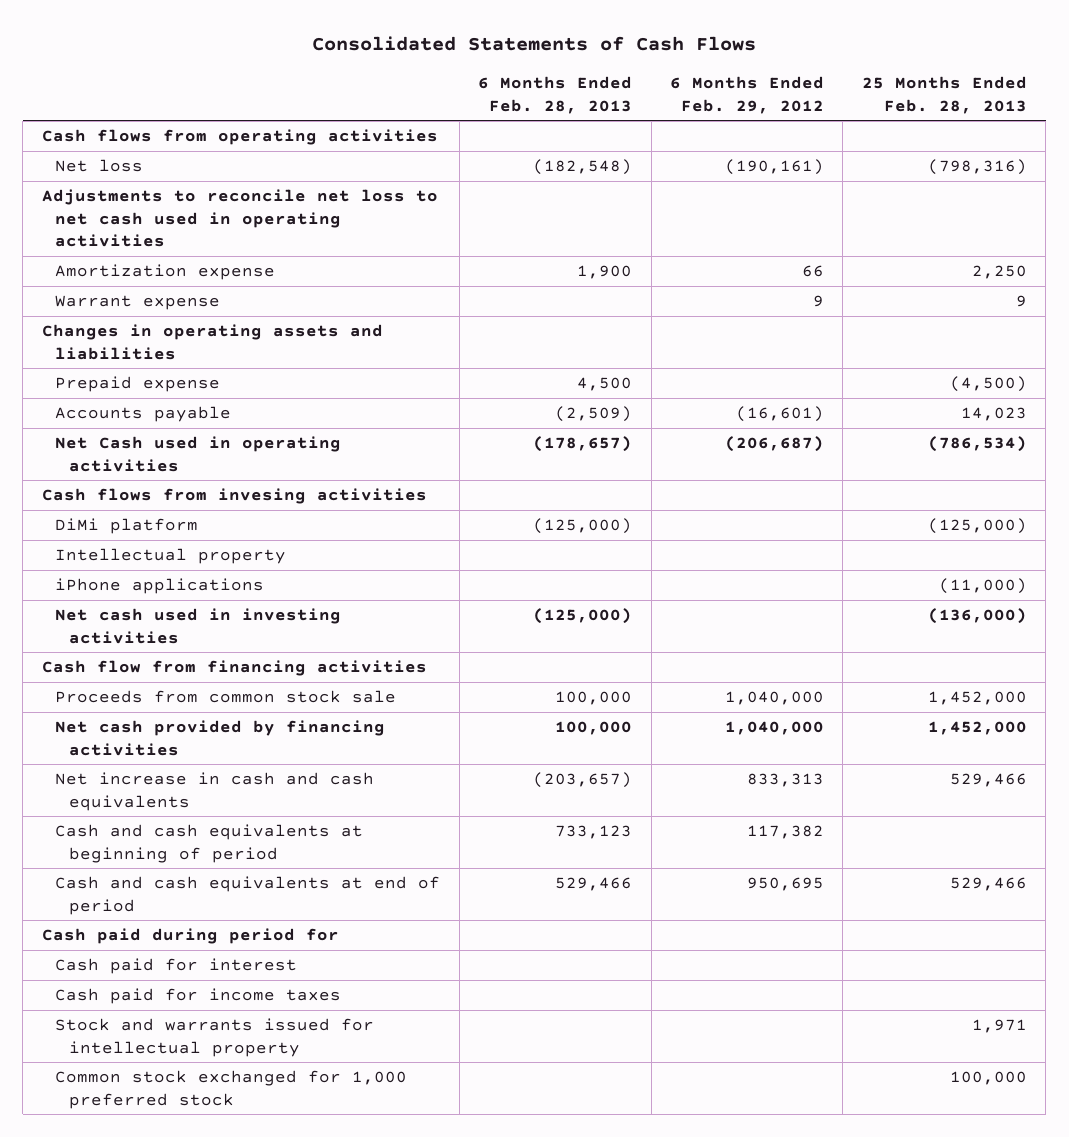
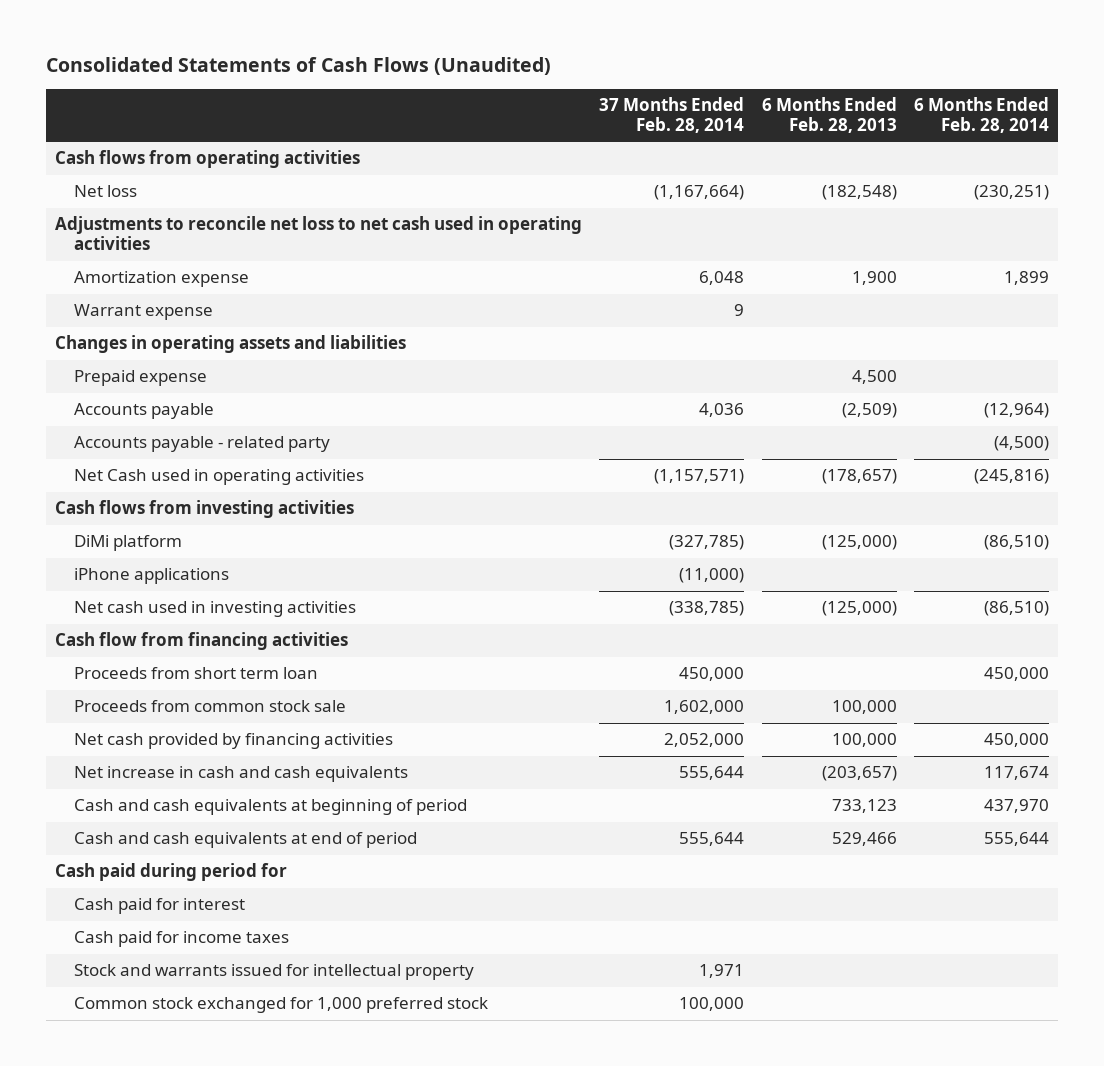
[312,36,757,52] Consolidated Statements of Cash Flows -> [45,56,551,75] Consolidated Statements of Cash Flows (Unaudited)
[669,76,824,114] 6 Months Ended Feb. 29, 2012 -> none
[861,76,1027,114] 25 Months Ended Feb. 28, 2013 -> none
none -> [599,97,745,133] 37 Months Ended Feb. 28, 2014
none -> [914,97,1050,133] 6 Months Ended Feb. 28, 2014
none -> [74,436,331,453] Accounts payable - related party
[41,488,427,505] Cash flows from invesing activities -> [54,500,354,519] Cash flows from investing activities
[55,548,287,565] Intellectual property -> none
none -> [74,667,319,680] Proceeds from short term loan

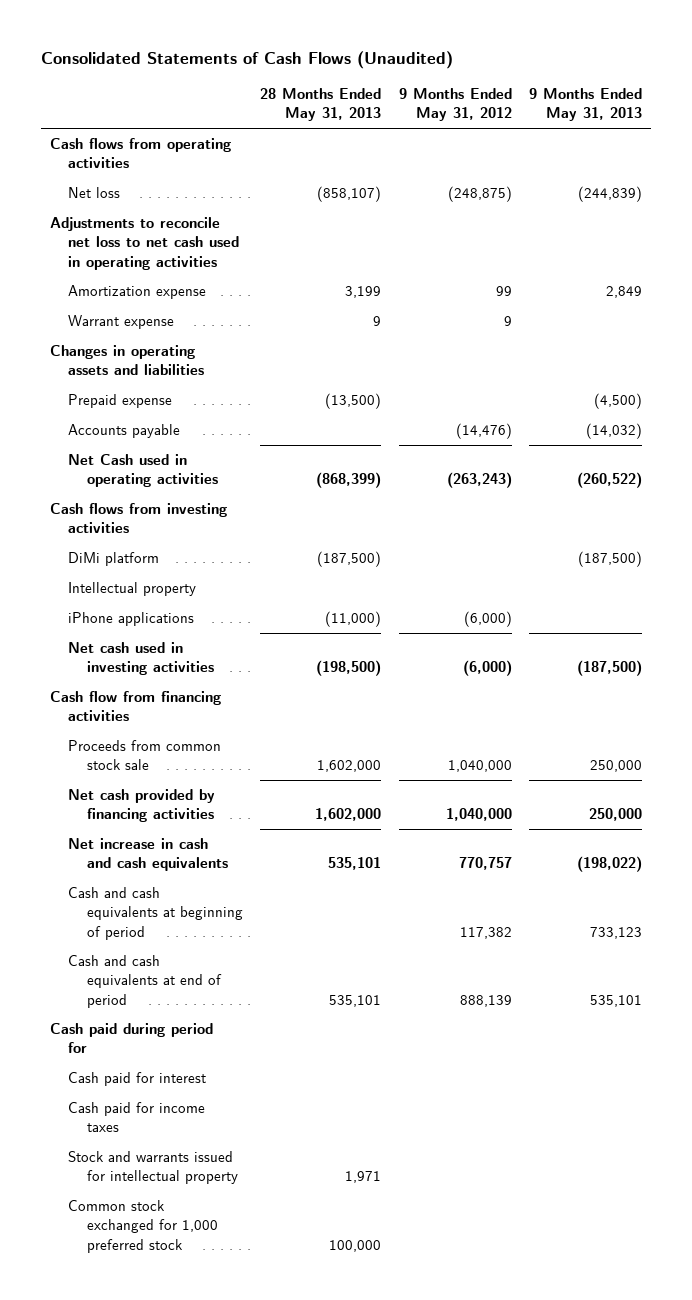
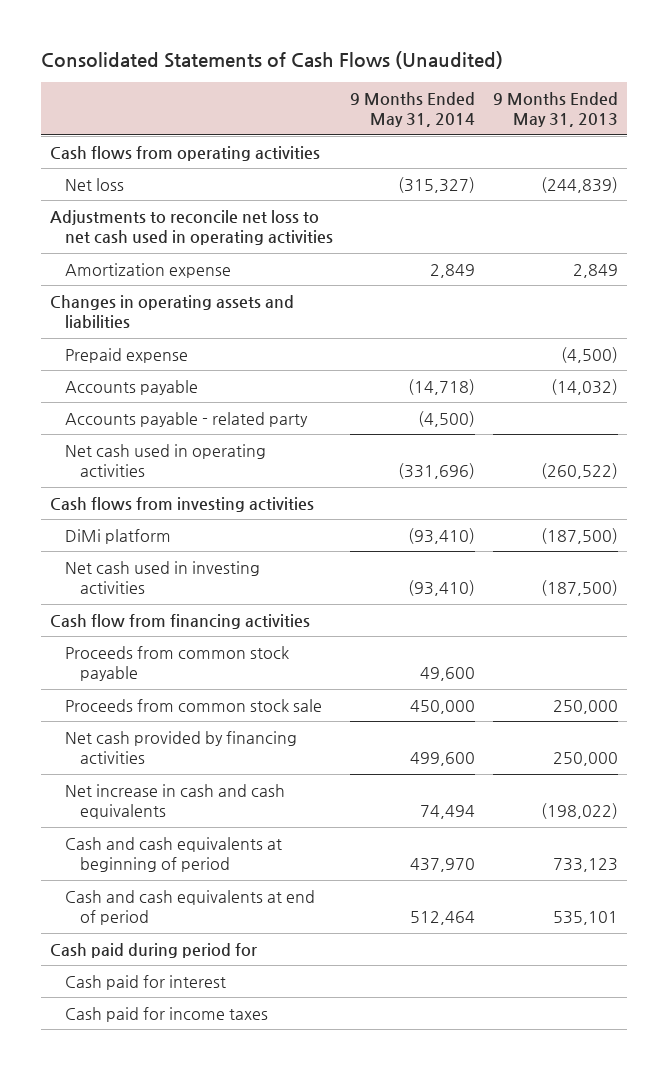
[260,88,382,122] 28 Months Ended May 31, 2013 -> none
[398,88,512,122] 9 Months Ended May 31, 2012 -> none
none -> [350,91,476,128] 9 Months Ended May 31, 2014
[68,315,175,330] Warrant expense -> none
none -> [64,411,308,427] Accounts payable - related party
[68,454,218,488] Net Cash used in operating activities -> [64,443,266,478] Net cash used in operating activities
[68,582,197,597] Intellectual property -> none
[68,612,195,627] iPhone applications -> none
none -> [64,645,289,682] Proceeds from common stock payable
[68,1151,238,1185] Stock and warrants issued for intellectual property -> none
[68,1200,218,1253] Common stock exchanged for 1,000 preferred stock -> none

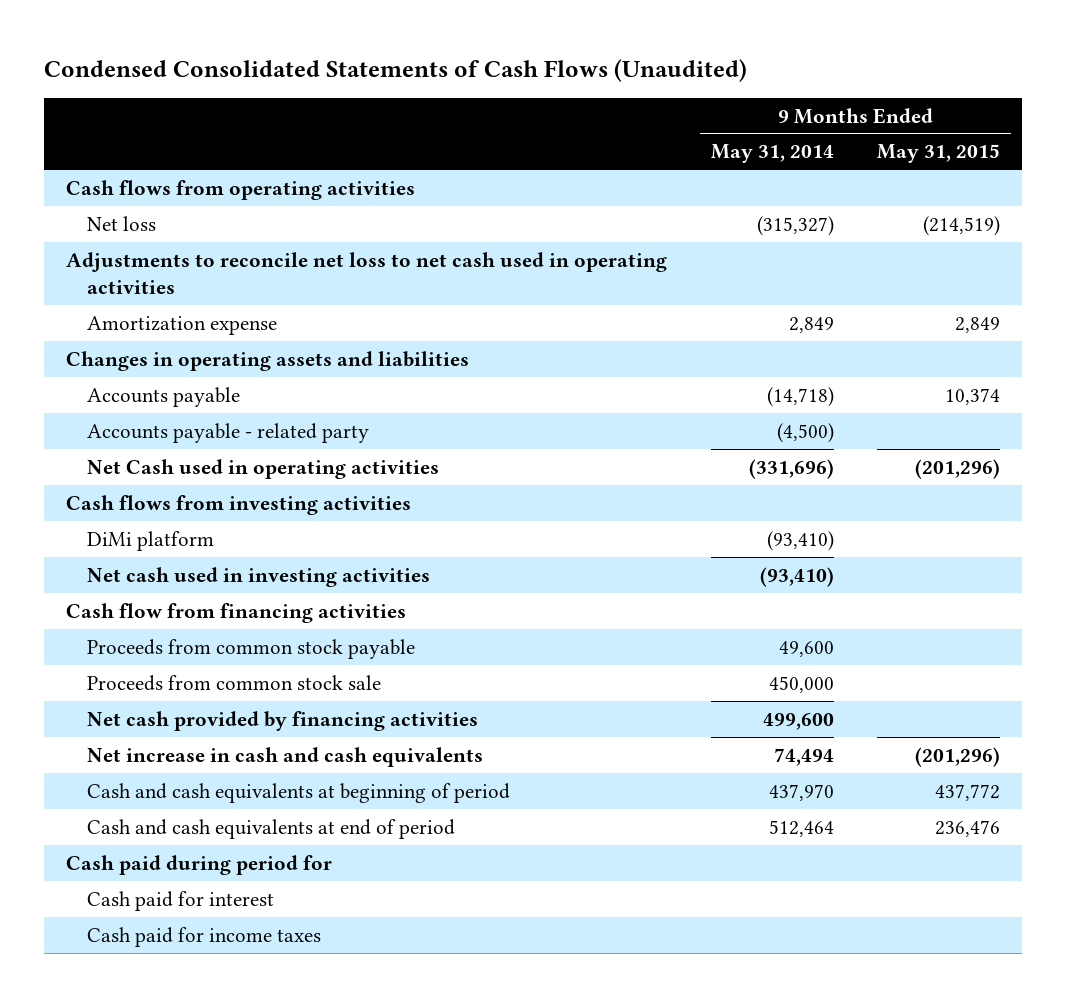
[40,50,503,69] Consolidated Statements of Cash Flows (Unaudited) -> [44,59,748,83] Condensed Consolidated Statements of Cash Flows (Unaudited)
[492,91,618,128] 9 Months Ended May 31, 2013 -> none
none -> [877,144,1001,164] May 31, 2015
[64,347,188,363] Prepaid expense -> none
[64,443,266,478] Net cash used in operating activities -> [87,458,440,479] Net Cash used in operating activities

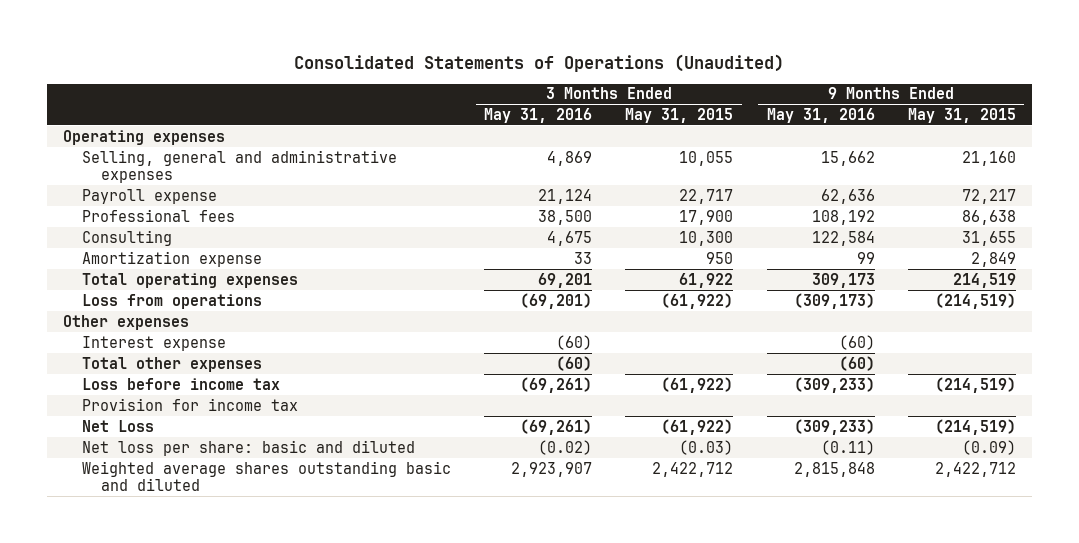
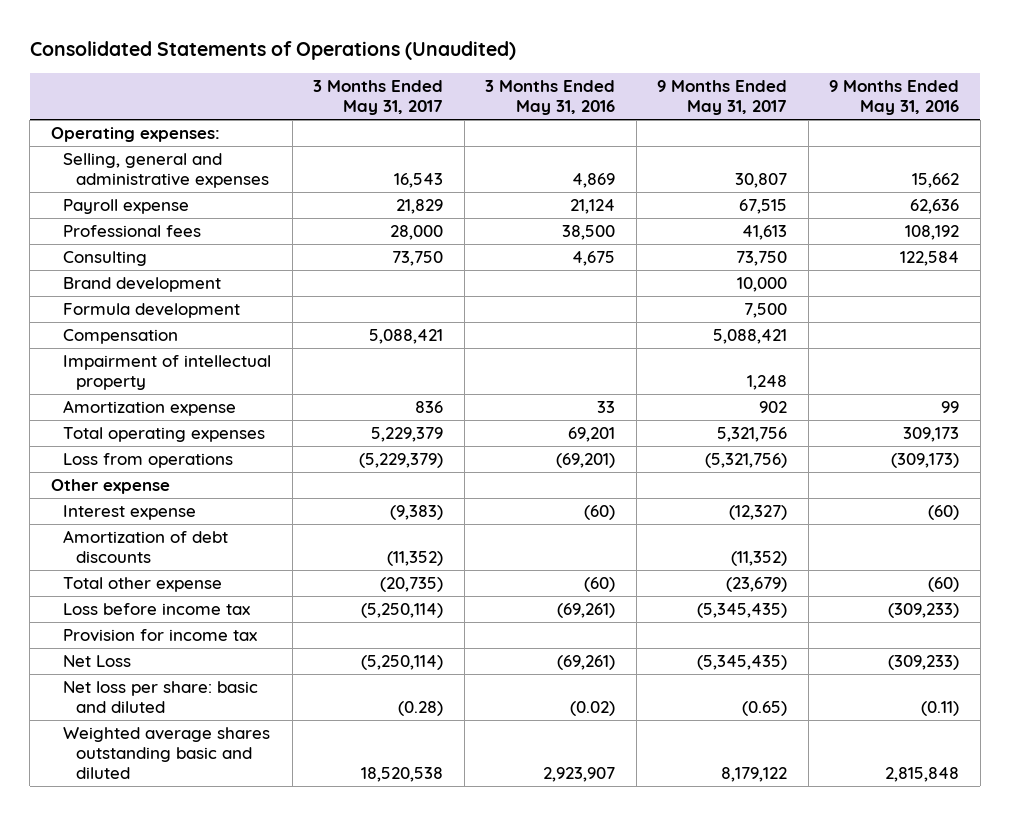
[625,107,734,123] May 31, 2015 -> none
[907,107,1016,123] May 31, 2015 -> none
none -> [313,80,444,115] 3 Months Ended May 31, 2017
none -> [657,80,788,115] 9 Months Ended May 31, 2017
[63,129,226,145] Operating expenses -> [50,127,220,143] Operating expenses:
none -> [63,277,222,293] Brand development
none -> [63,303,241,319] Formula development
none -> [63,329,179,345] Compensation
none -> [63,355,272,391] Impairment of intellectual property
[63,314,190,330] Other expenses -> [50,479,170,495] Other expense
none -> [63,530,229,564] Amortization of debt discounts
[82,356,263,372] Total other expenses -> [63,577,223,593] Total other expense

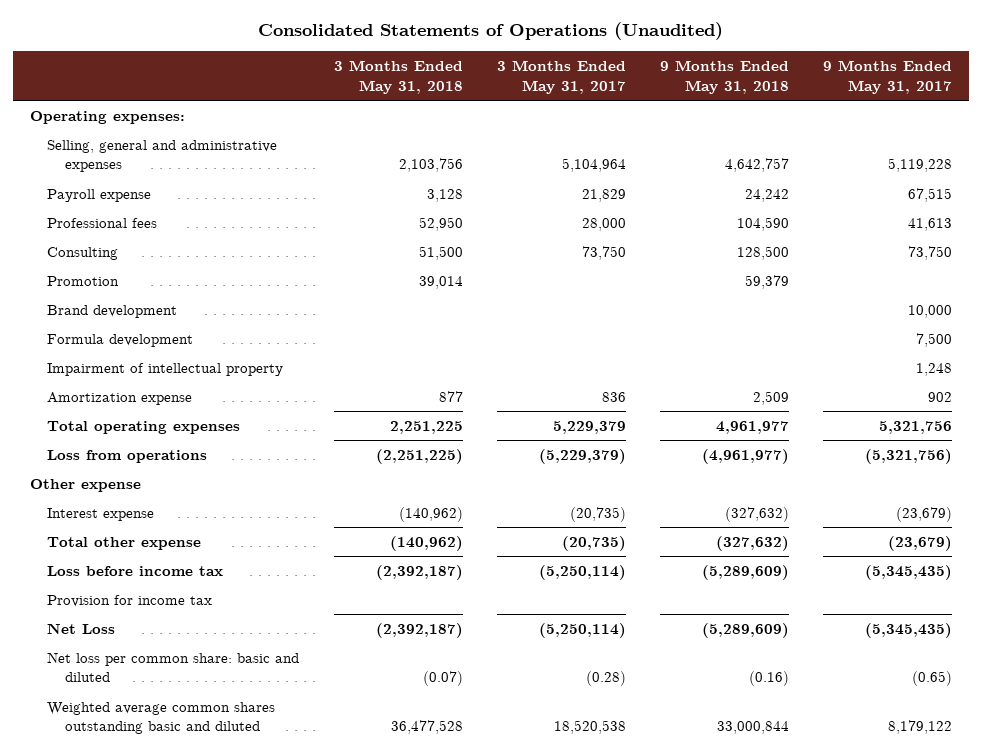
[485,80,616,115] 3 Months Ended May 31, 2016 -> none
[829,80,960,115] 9 Months Ended May 31, 2016 -> none
none -> [333,60,463,94] 3 Months Ended May 31, 2018
none -> [659,60,789,94] 9 Months Ended May 31, 2018
[394,173,444,189] 16,543 -> [561,158,626,173] 5,104,964
[735,173,788,189] 30,807 -> [888,158,953,173] 5,119,228
none -> [47,275,120,286] Promotion
[63,329,179,345] Compensation -> none
[63,530,229,564] Amortization of debt discounts -> none
[390,505,444,521] (9,383) -> [569,506,626,522] (20,735)
[729,505,788,521] (12,327) -> [896,506,953,522] (23,679)
[63,681,259,714] Net loss per share: basic and diluted -> [47,651,300,683] Net loss per common share: basic and diluted
[63,727,271,779] Weighted average shares outstanding basic and diluted -> [47,701,276,735] Weighted average common shares outstanding basic and diluted

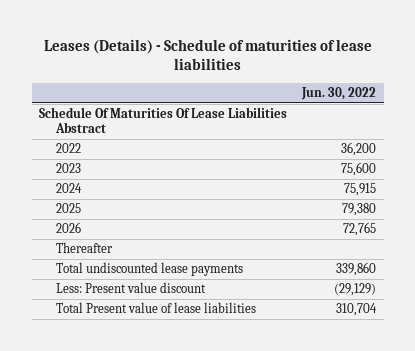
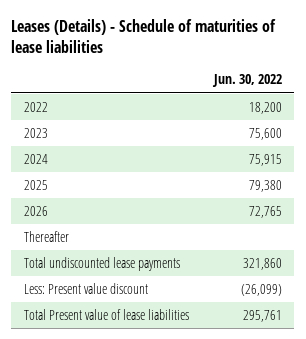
[39,107,288,134] Schedule Of Maturities Of Lease Liabilities Abstract -> none
[341,142,377,157] 36,200 -> [248,101,282,114] 18,200
[336,262,377,277] 339,860 -> [242,257,282,270] 321,860
[334,283,377,297] (29,129) -> [240,283,282,296] (26,099)
[336,303,378,317] 310,704 -> [242,309,282,322] 295,761

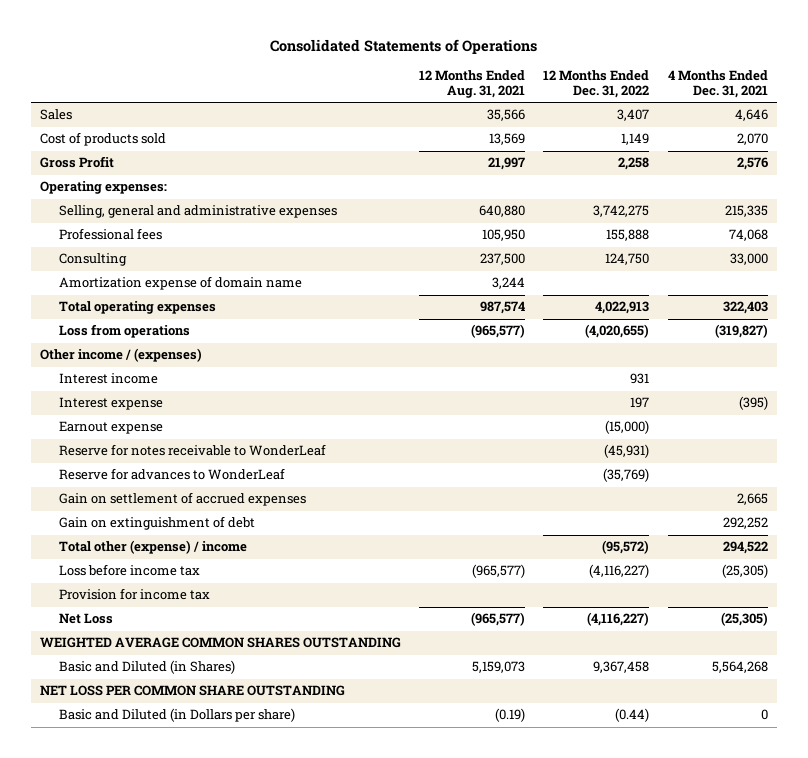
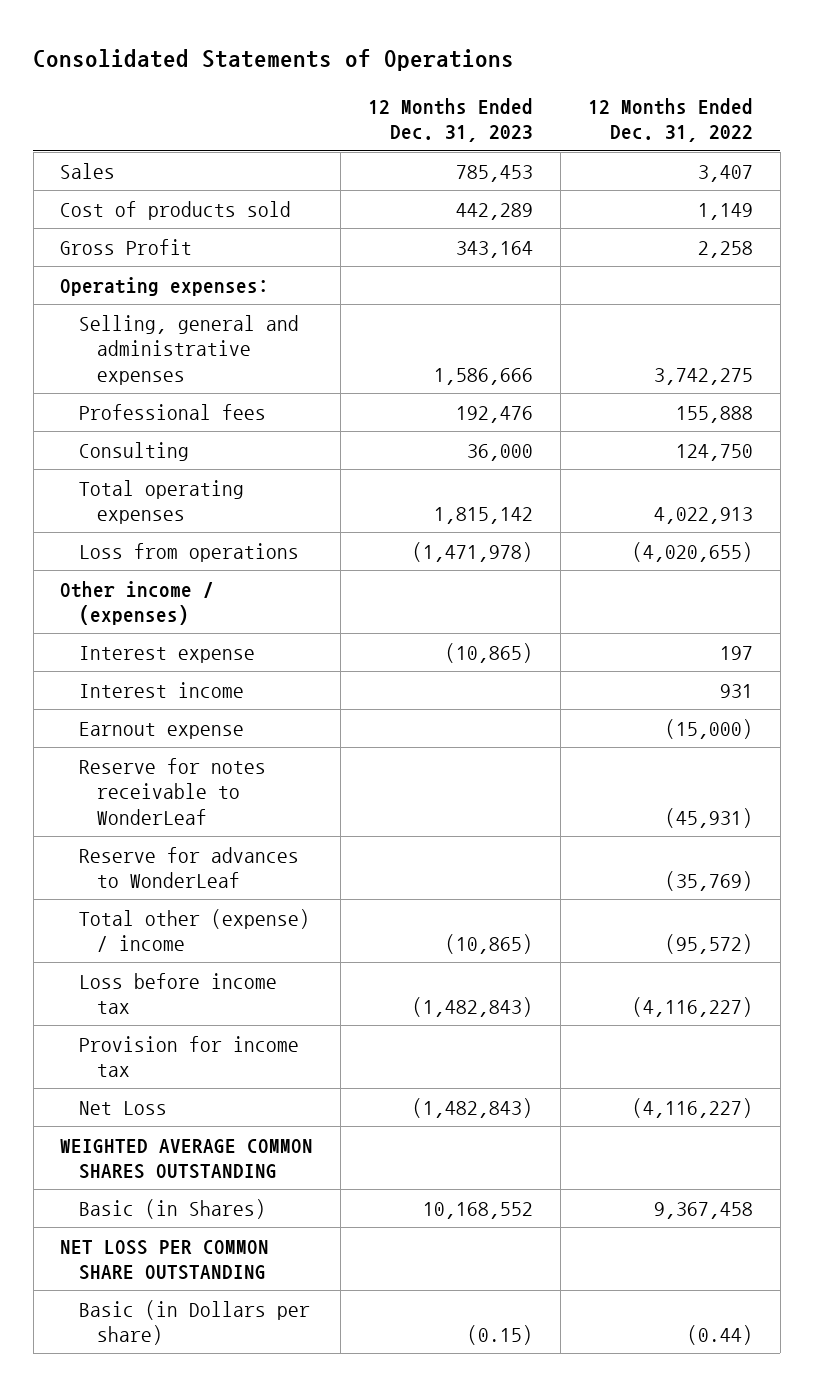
[419,70,526,99] 12 Months Ended Aug. 31, 2021 -> none
[667,70,768,99] 4 Months Ended Dec. 31, 2021 -> none
none -> [368,97,534,143] 12 Months Ended Dec. 31, 2023
[59,276,303,291] Amortization expense of domain name -> none
[59,373,159,385] Interest income -> [78,681,244,698] Interest income
[59,492,307,507] Gain on settlement of accrued expenses -> none
[59,516,256,531] Gain on extinguishment of debt -> none
[59,660,236,675] Basic and Diluted (in Shares) -> [78,1198,266,1219] Basic (in Shares)
[59,708,296,723] Basic and Diluted (in Dollars per share) -> [78,1299,310,1346] Basic (in Dollars per share)

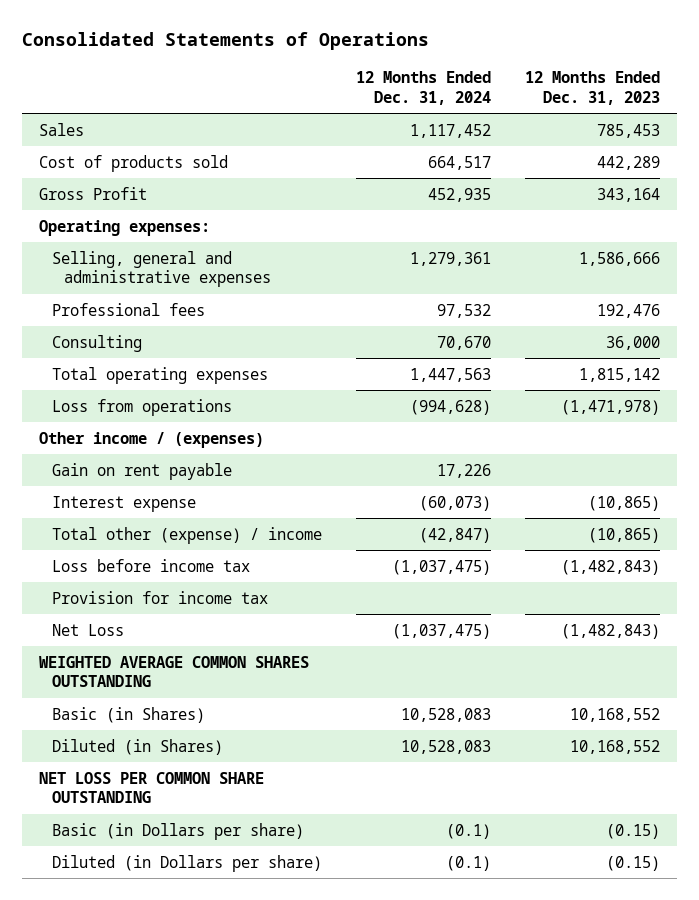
[587,97,753,143] 12 Months Ended Dec. 31, 2022 -> none
none -> [355,71,491,105] 12 Months Ended Dec. 31, 2024
none -> [51,462,232,480] Gain on rent payable
[78,681,244,698] Interest income -> none
[78,721,244,739] Earnout expense -> none
[78,757,266,825] Reserve for notes receivable to WonderLeaf -> none
[78,846,299,889] Reserve for advances to WonderLeaf -> none
none -> [51,738,223,755] Diluted (in Shares)
none -> [51,854,322,872] Diluted (in Dollars per share)

